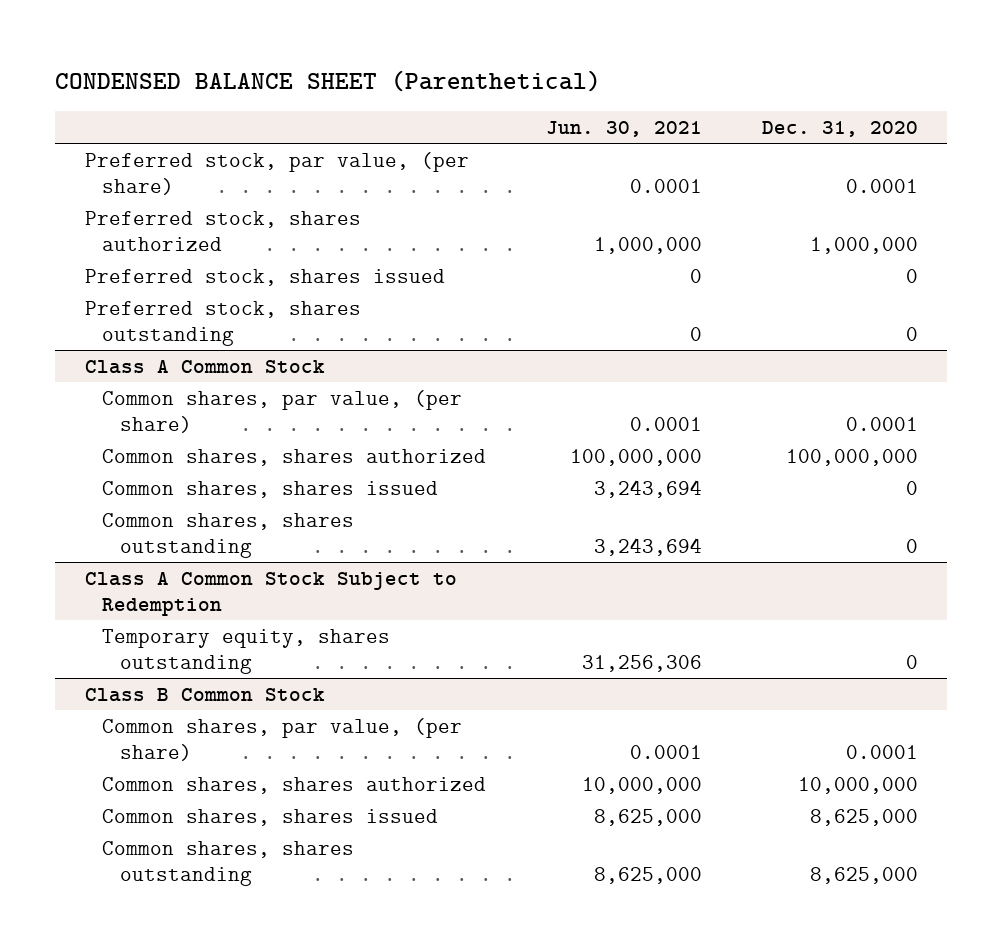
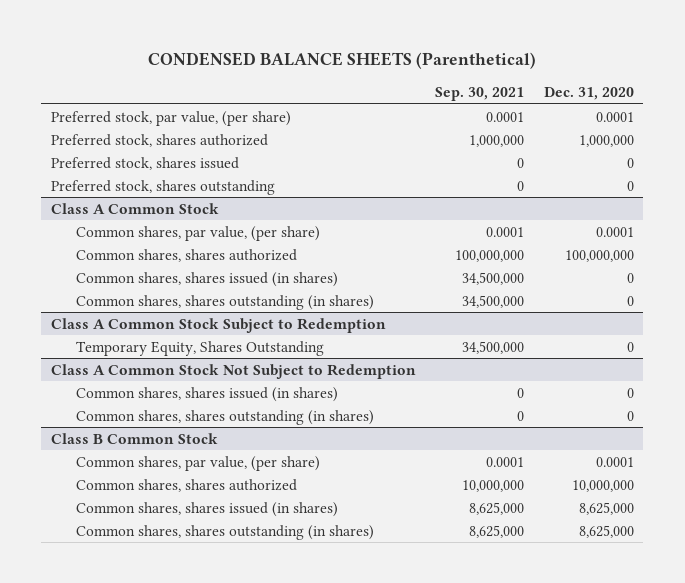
[55,70,602,93] CONDENSED BALANCE SHEET (Parenthetical) -> [148,52,537,70] CONDENSED BALANCE SHEETS (Parenthetical)
[545,121,702,138] Jun. 30, 2021 -> none
none -> [435,87,525,102] Sep. 30, 2021
[102,480,439,498] Common shares, shares issued -> [75,271,338,287] Common shares, shares issued (in shares)
[102,512,355,559] Common shares, shares outstanding -> [75,294,374,310] Common shares, shares outstanding (in shares)
[102,628,391,675] Temporary equity, shares outstanding -> [75,340,324,356] Temporary Equity, Shares Outstanding
none -> [51,363,417,379] Class A Common Stock Not Subject to Redemption
none -> [75,386,338,402] Common shares, shares issued (in shares)
none -> [75,409,374,425] Common shares, shares outstanding (in shares)
[102,808,439,826] Common shares, shares issued -> [75,501,338,517] Common shares, shares issued (in shares)
[102,840,355,887] Common shares, shares outstanding -> [75,524,374,540] Common shares, shares outstanding (in shares)

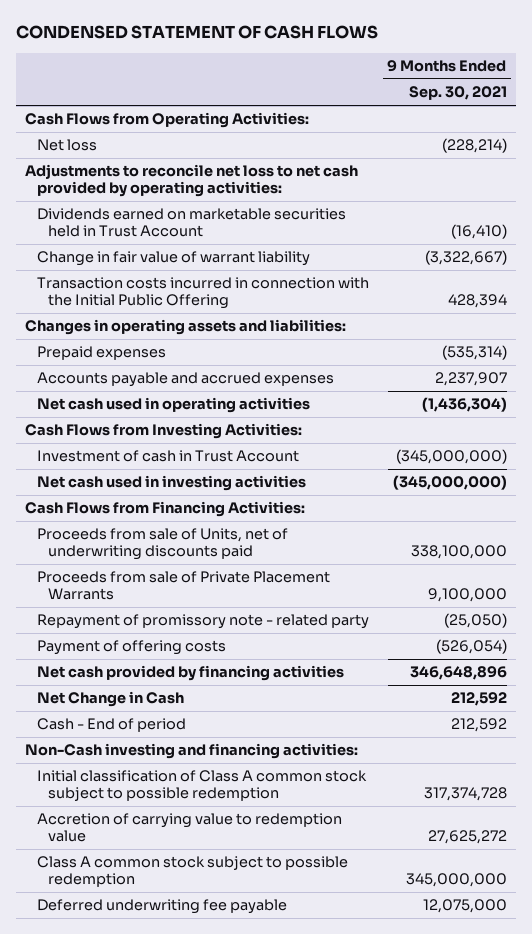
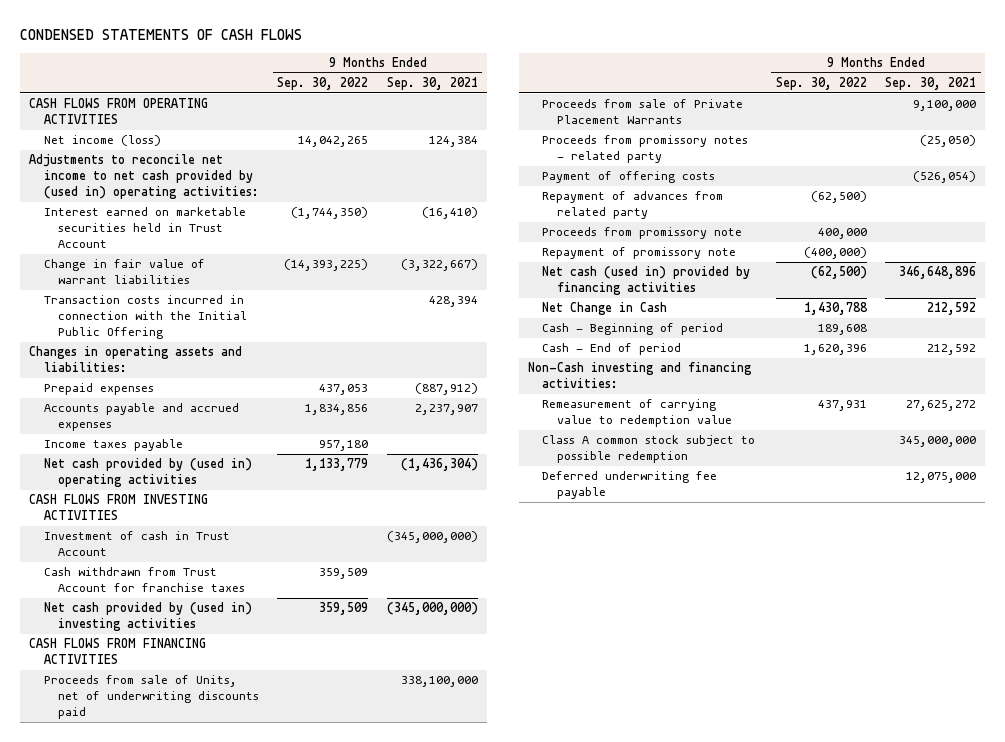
[16,25,379,40] CONDENSED STATEMENT OF CASH FLOWS -> [20,28,303,40] CONDENSED STATEMENTS OF CASH FLOWS
none -> [277,77,369,91] Sep. 30, 2022
[25,112,310,129] Cash Flows from Operating Activities: -> [29,98,209,125] CASH FLOWS FROM OPERATING ACTIVITIES
[36,139,97,152] Net loss -> [43,135,161,147] Net income (loss)
[441,138,507,154] (228,214) -> [428,136,478,148] 124,384
[25,164,359,198] Adjustments to reconcile net loss to net cash provided by operating activities: -> [29,154,259,200] Adjustments to reconcile net income to net cash provided by (used in) operating activities:
[36,208,346,238] Dividends earned on marketable securities held in Trust Account -> [43,207,246,249] Interest earned on marketable securities held in Trust Account
[36,251,310,267] Change in fair value of warrant liability -> [43,259,205,285] Change in fair value of warrant liabilities
[441,345,507,361] (535,314) -> [414,383,478,396] (887,912)
none -> [43,439,183,452] Income taxes payable
[36,397,310,414] Net cash used in operating activities -> [43,458,252,488] Net cash provided by (used in) operating activities
[25,423,303,440] Cash Flows from Investing Activities: -> [29,494,209,521] CASH FLOWS FROM INVESTING ACTIVITIES
none -> [43,567,246,593] Cash withdrawn from Trust Account for franchise taxes
[36,475,306,492] Net cash used in investing activities -> [43,602,252,632] Net cash provided by (used in) investing activities
[25,501,306,518] Cash Flows from Financing Activities: -> [29,638,207,665] CASH FLOWS FROM FINANCING ACTIVITIES
[36,614,369,630] Repayment of promissory note - related party -> [542,135,749,164] Proceeds from promissory notes - related party
none -> [542,191,724,220] Repayment of advances from related party
none -> [542,227,743,240] Proceeds from promissory note
none -> [542,247,737,260] Repayment of promissory note
[36,665,344,682] Net cash provided by financing activities -> [542,266,751,296] Net cash (used in) provided by financing activities
none -> [542,323,724,336] Cash - Beginning of period
[36,770,367,802] Initial classification of Class A common stock subject to possible redemption -> none
[36,813,342,843] Accretion of carrying value to redemption value -> [542,399,732,428] Remeasurement of carrying value to redemption value

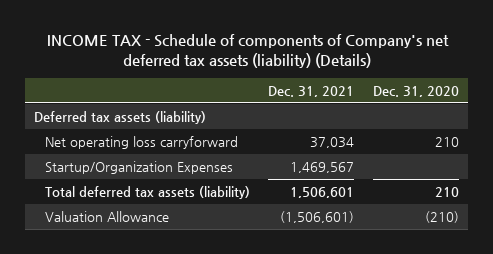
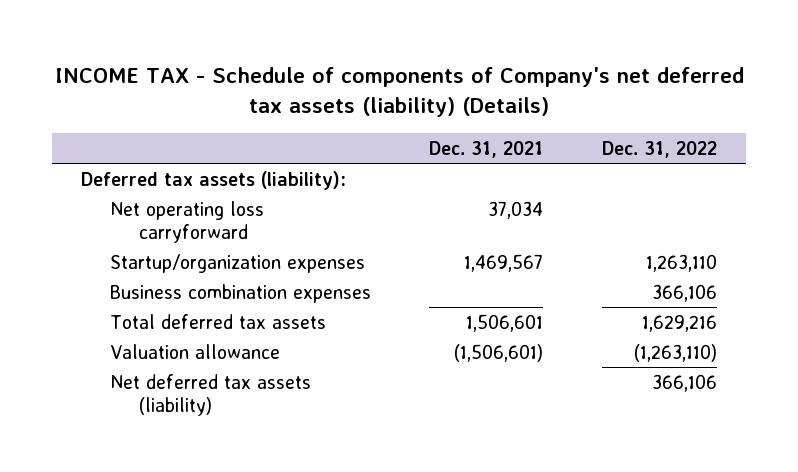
[372,85,459,97] Dec. 31, 2020 -> none
none -> [601,140,717,158] Dec. 31, 2022
[34,110,207,124] Deferred tax assets (liability) -> [81,170,347,190] Deferred tax assets (liability):
[44,160,233,174] Startup/Organization Expenses -> [110,253,366,273] Startup/organization expenses
none -> [110,283,372,303] Business combination expenses
[44,185,250,199] Total deferred tax assets (liability) -> [110,313,327,329] Total deferred tax assets
[44,210,169,222] Valuation Allowance -> [110,343,281,359] Valuation allowance
none -> [110,373,312,416] Net deferred tax assets (liability)

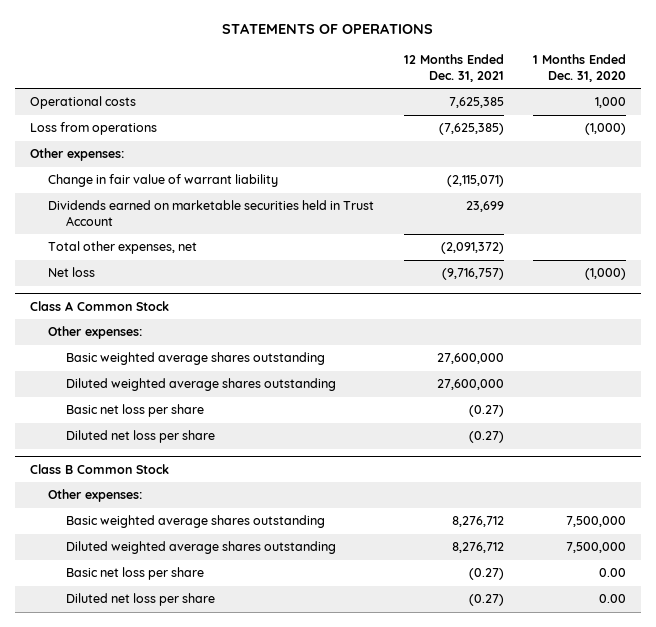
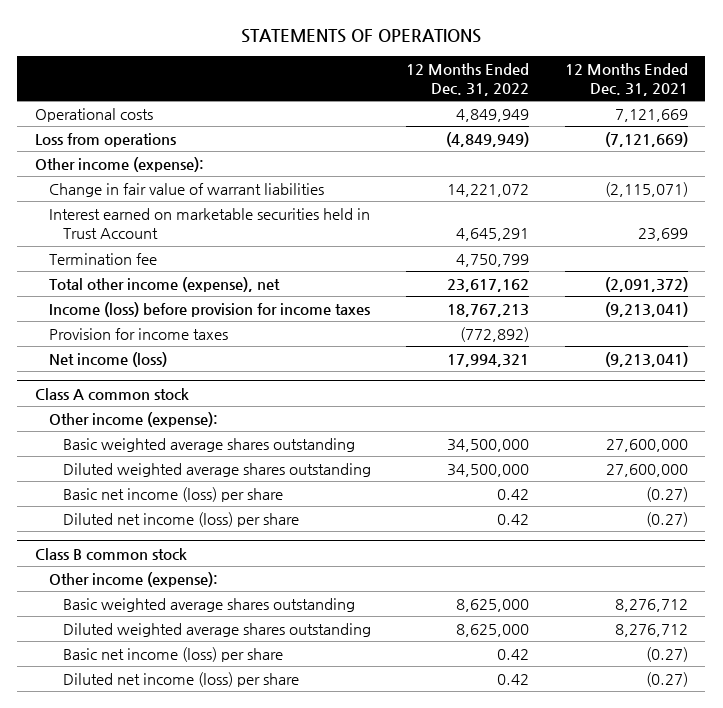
[533,54,627,83] 1 Months Ended Dec. 31, 2020 -> none
none -> [406,62,530,96] 12 Months Ended Dec. 31, 2022
[448,97,504,109] 7,625,385 -> [614,108,688,122] 7,121,669
[438,123,504,136] (7,625,385) -> [604,131,688,147] (7,121,669)
[29,148,124,162] Other expenses: -> [35,156,205,172] Other income (expense):
[47,174,278,188] Change in fair value of warrant liability -> [48,182,324,197] Change in fair value of warrant liabilities
[47,200,374,226] Dividends earned on marketable securities held in Trust Account -> [48,207,370,240] Interest earned on marketable securities held in Trust Account
none -> [48,252,157,265] Termination fee
[47,241,197,255] Total other expenses, net -> [48,276,280,292] Total other income (expense), net
none -> [48,301,370,317] Income (loss) before provision for income taxes
none -> [48,327,228,340] Provision for income taxes
[47,267,95,278] Net loss -> [48,351,167,367] Net income (loss)
[441,268,504,281] (9,716,757) -> [604,351,688,367] (9,213,041)
[29,301,169,312] Class A Common Stock -> [35,387,190,400] Class A common stock
[47,326,142,340] Other expenses: -> [48,411,218,427] Other income (expense):
[66,404,205,418] Basic net loss per share -> [62,486,283,502] Basic net income (loss) per share
[66,430,216,444] Diluted net loss per share -> [62,511,299,527] Diluted net income (loss) per share
[29,464,169,475] Class B Common Stock -> [35,547,188,560] Class B common stock
[47,489,142,503] Other expenses: -> [48,571,218,587] Other income (expense):
[66,567,205,581] Basic net loss per share -> [62,646,283,662] Basic net income (loss) per share
[66,593,216,607] Diluted net loss per share -> [62,671,299,687] Diluted net income (loss) per share

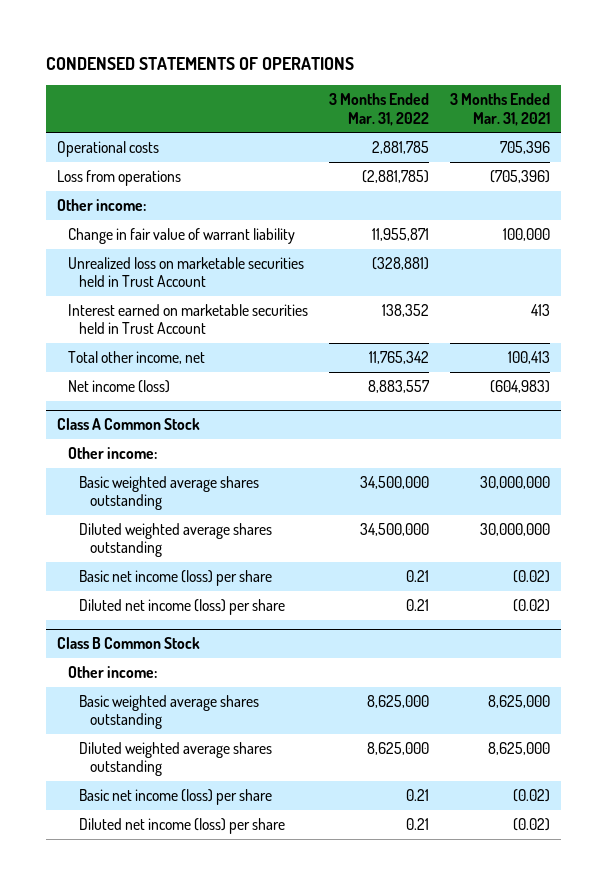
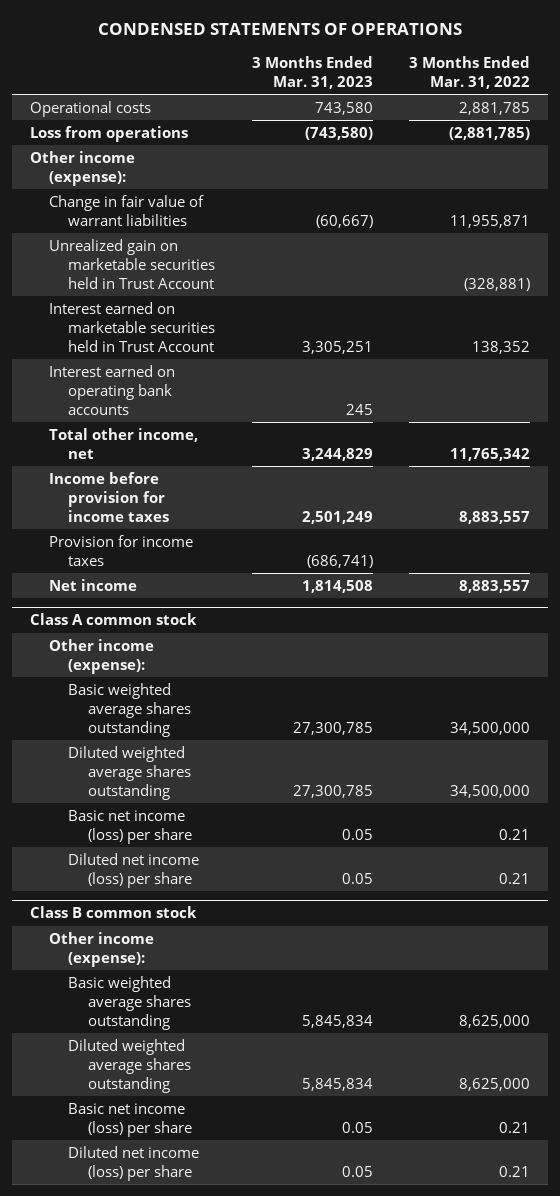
[450,93,551,126] 3 Months Ended Mar. 31, 2021 -> none
none -> [251,55,373,89] 3 Months Ended Mar. 31, 2023
[56,198,146,211] Other income: -> [30,150,136,186] Other income (expense):
[67,227,295,244] Change in fair value of warrant liability -> [49,194,205,226] Change in fair value of warrant liabilities
[67,256,304,288] Unrealized loss on marketable securities held in Trust Account -> [49,238,216,289] Unrealized gain on marketable securities held in Trust Account
none -> [49,364,176,415] Interest earned on operating bank accounts
none -> [49,471,170,522] Income before provision for income taxes
none -> [49,534,194,566] Provision for income taxes
[67,379,170,393] Net income (loss) -> [49,578,138,591] Net income
[56,418,200,431] Class A Common Stock -> [30,613,198,626] Class A common stock
[67,446,157,459] Other income: -> [49,638,155,674] Other income (expense):
[56,637,200,650] Class B Common Stock -> [30,906,198,919] Class B common stock
[67,665,157,678] Other income: -> [49,931,155,967] Other income (expense):

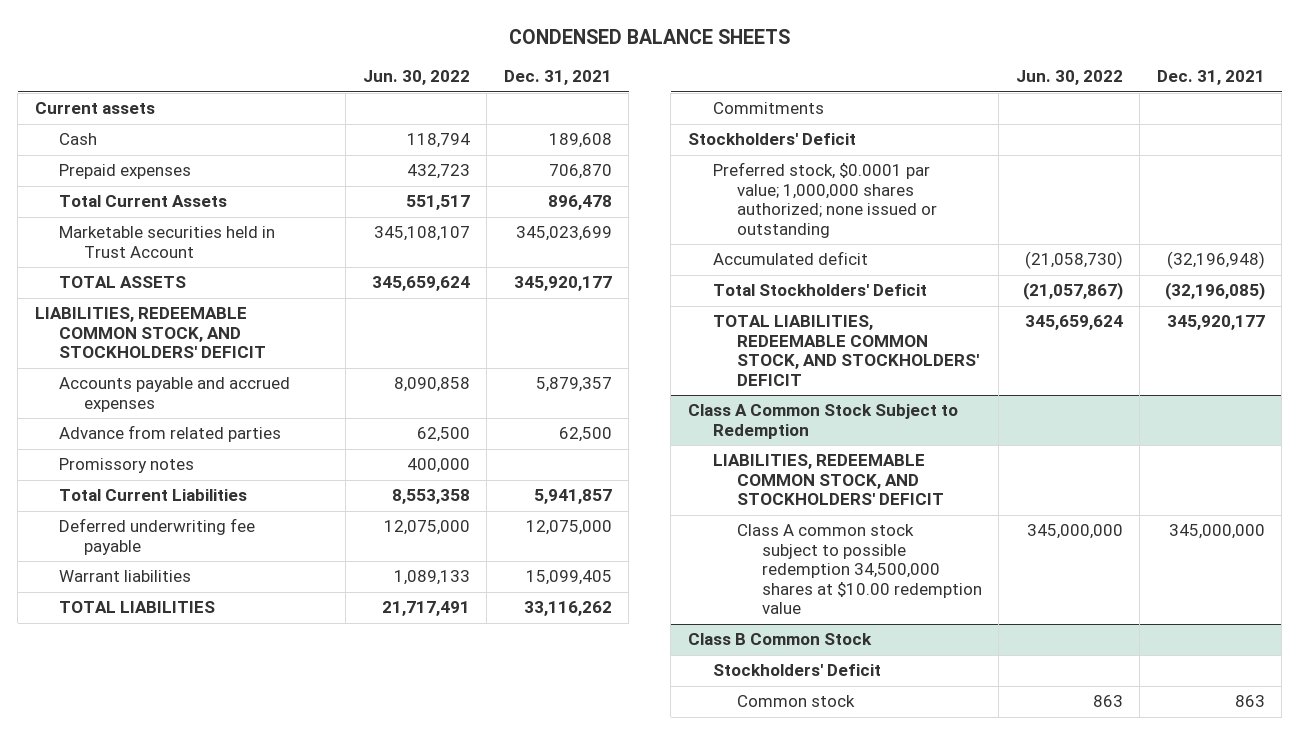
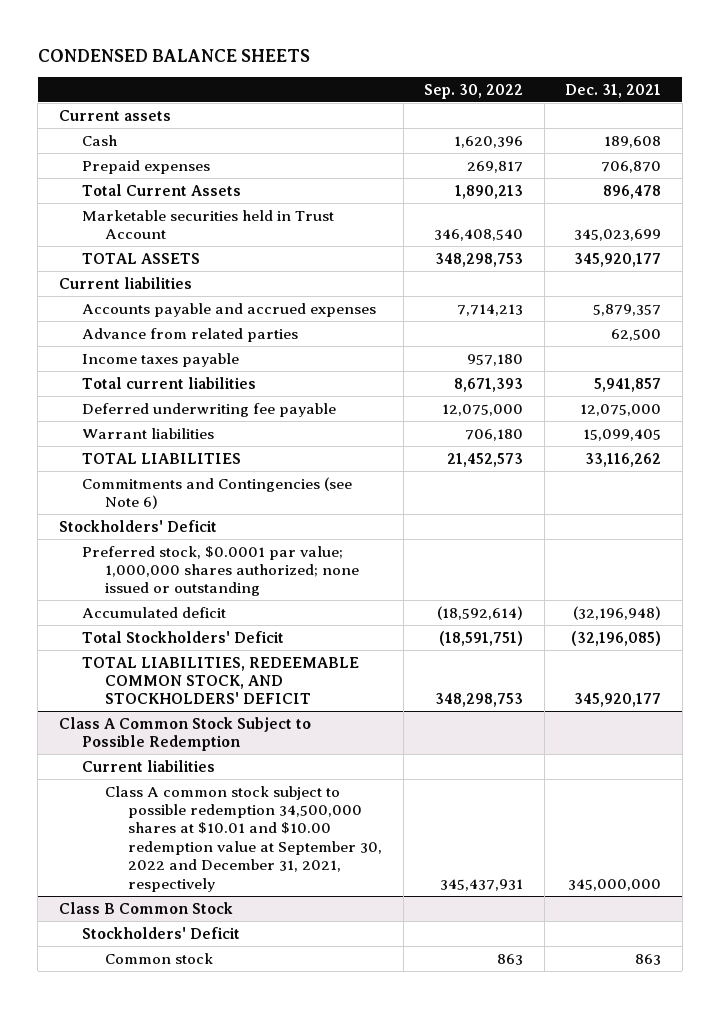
[362,70,470,86] Jun. 30, 2022 -> none
none -> [424,83,524,99] Sep. 30, 2022
[34,307,267,359] LIABILITIES, REDEEMABLE COMMON STOCK, AND STOCKHOLDERS' DEFICIT -> none
none -> [58,276,192,289] Current liabilities
[59,458,195,474] Promissory notes -> none
none -> [82,352,240,367] Income taxes payable
[59,489,248,502] Total Current Liabilities -> [82,376,257,389] Total current liabilities
[712,102,824,115] Commitments -> [82,476,353,509] Commitments and Contingencies (see Note 6)
[712,454,945,506] LIABILITIES, REDEEMABLE COMMON STOCK, AND STOCKHOLDERS' DEFICIT -> none
[688,404,959,439] Class A Common Stock Subject to Redemption -> [58,716,311,751] Class A Common Stock Subject to Possible Redemption
none -> [82,759,216,772] Current liabilities
[737,524,982,615] Class A common stock subject to possible redemption 34,500,000 shares at $10.00 redemption value -> [105,785,383,892] Class A common stock subject to possible redemption 34,500,000 shares at $10.01 and $10.00 redemption value at September 30, 2022 and December 31, 2021, respectively

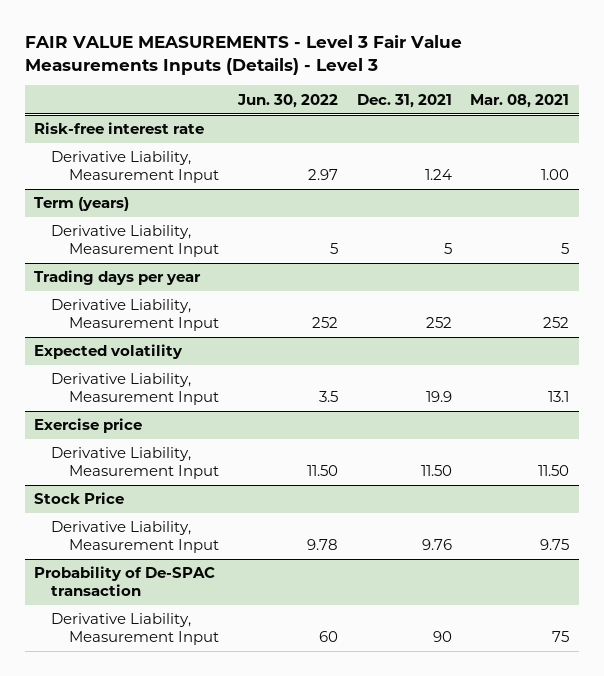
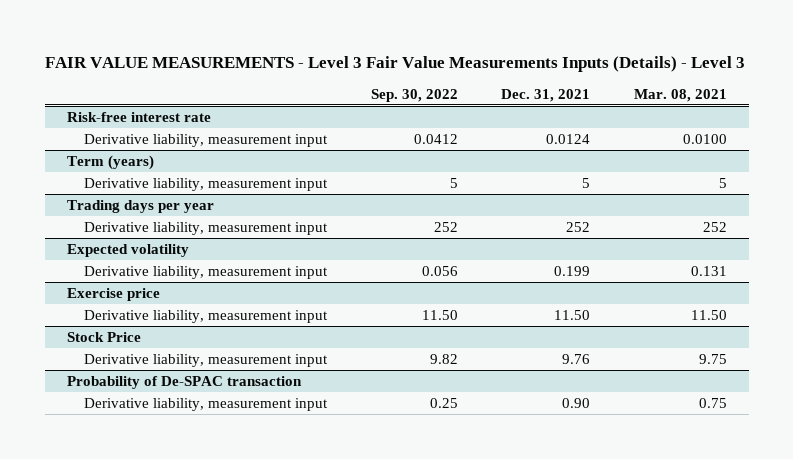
[236,93,338,108] Jun. 30, 2022 -> none
none -> [370,88,458,102] Sep. 30, 2022
[51,151,219,183] Derivative Liability, Measurement Input -> [84,133,329,147] Derivative liability, measurement input
[424,168,452,180] 1.24 -> [546,133,591,144] 0.0124
[541,168,570,180] 1.00 -> [682,133,727,144] 0.0100
[51,225,219,257] Derivative Liability, Measurement Input -> [84,177,329,191] Derivative liability, measurement input
[51,299,219,331] Derivative Liability, Measurement Input -> [84,221,329,235] Derivative liability, measurement input
[51,373,219,405] Derivative Liability, Measurement Input -> [84,265,329,279] Derivative liability, measurement input
[425,390,452,402] 19.9 -> [554,265,591,276] 0.199
[548,390,570,402] 13.1 -> [690,265,727,276] 0.131
[51,447,219,479] Derivative Liability, Measurement Input -> [84,309,329,323] Derivative liability, measurement input
[51,521,219,553] Derivative Liability, Measurement Input -> [84,353,329,367] Derivative liability, measurement input
[51,613,219,645] Derivative Liability, Measurement Input -> [84,397,329,411] Derivative liability, measurement input
[432,630,452,642] 90 -> [562,397,591,408] 0.90
[552,630,570,642] 75 -> [698,397,727,408] 0.75

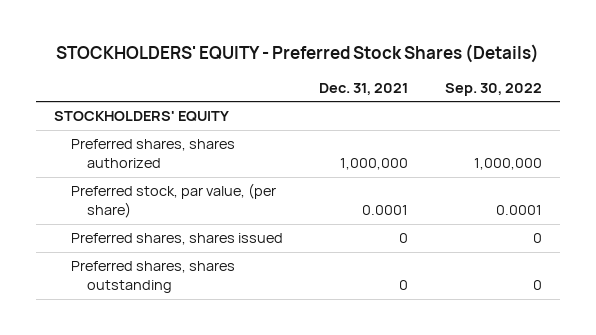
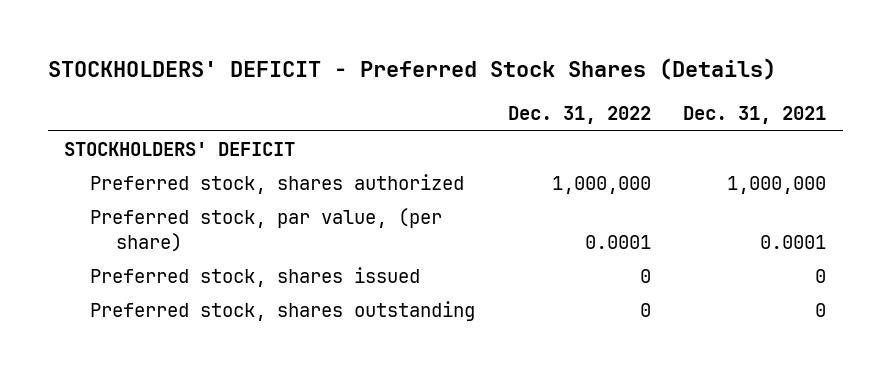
[55,44,539,64] STOCKHOLDERS' EQUITY - Preferred Stock Shares (Details) -> [48,58,777,81] STOCKHOLDERS' DEFICIT - Preferred Stock Shares (Details)
[444,82,542,96] Sep. 30, 2022 -> none
none -> [507,106,651,125] Dec. 31, 2022
[54,111,230,123] STOCKHOLDERS' EQUITY -> [64,142,296,157] STOCKHOLDERS' DEFICIT
[70,139,235,169] Preferred shares, shares authorized -> [90,174,465,195] Preferred stock, shares authorized
[70,233,283,246] Preferred shares, shares issued -> [90,267,421,288] Preferred stock, shares issued
[70,261,235,294] Preferred shares, shares outstanding -> [90,301,476,322] Preferred stock, shares outstanding

